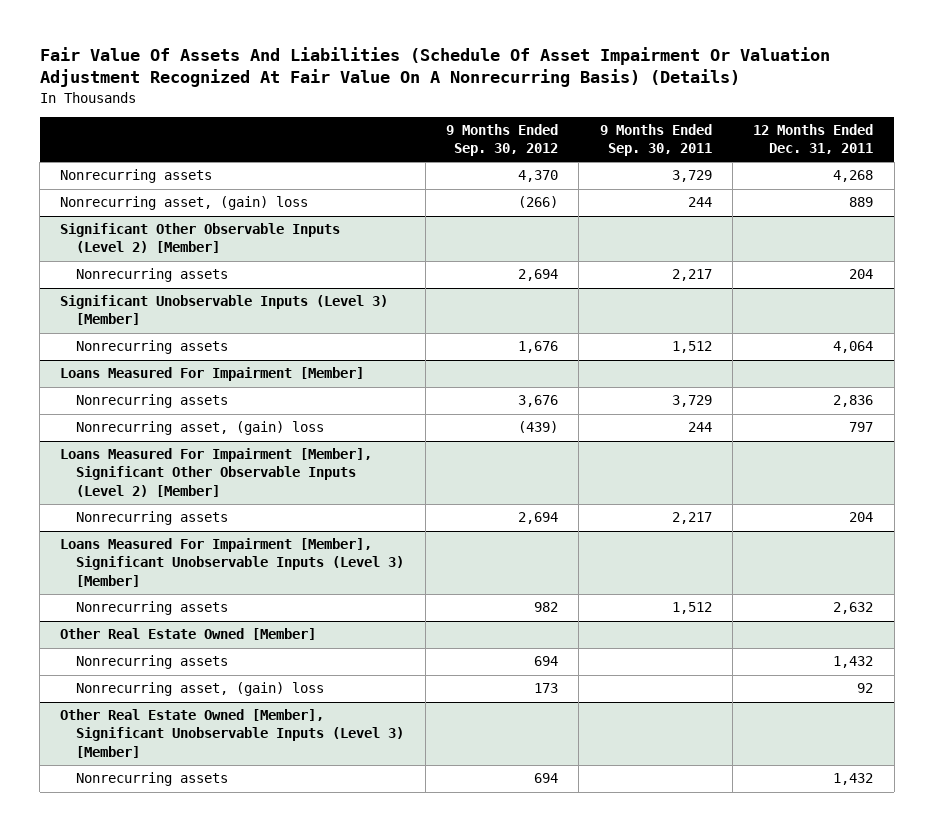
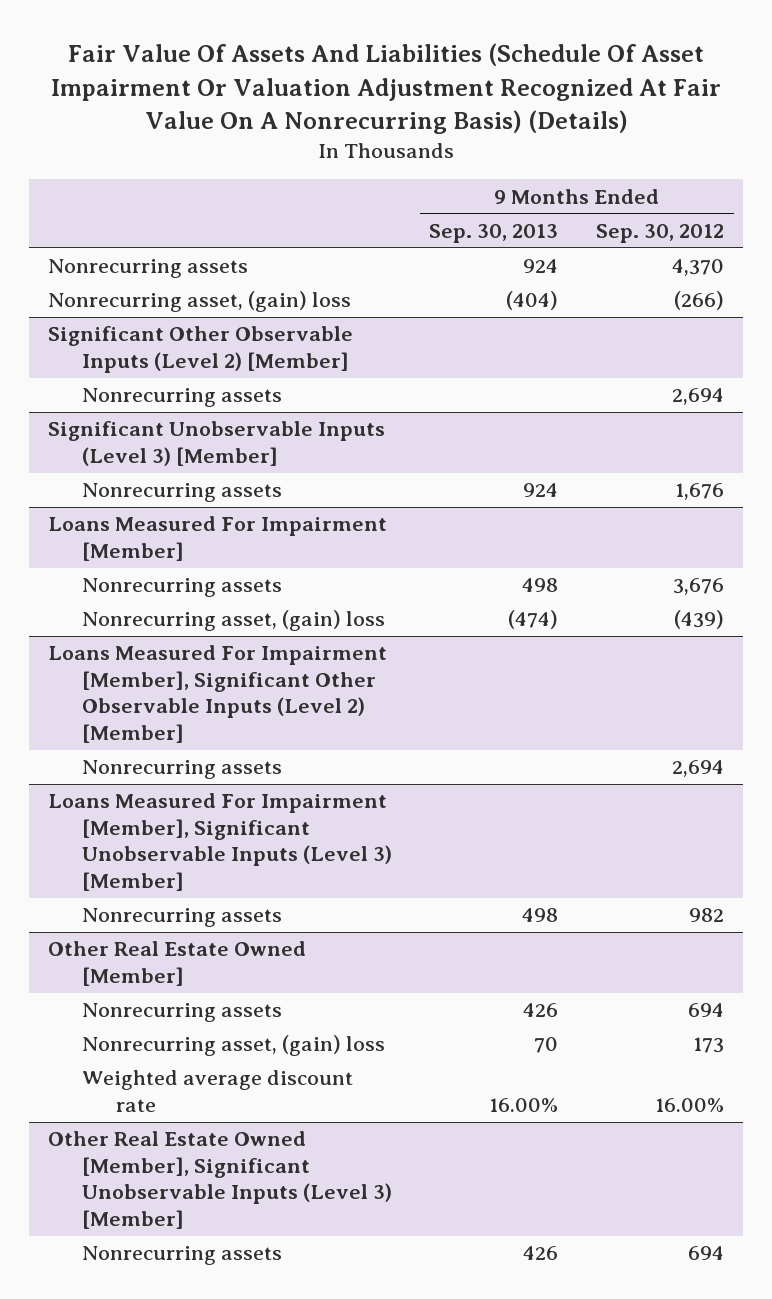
[599,124,712,157] 9 Months Ended Sep. 30, 2011 -> none
[753,124,874,155] 12 Months Ended Dec. 31, 2011 -> none
none -> [429,223,559,243] Sep. 30, 2013
none -> [81,1070,353,1112] Weighted average discount rate

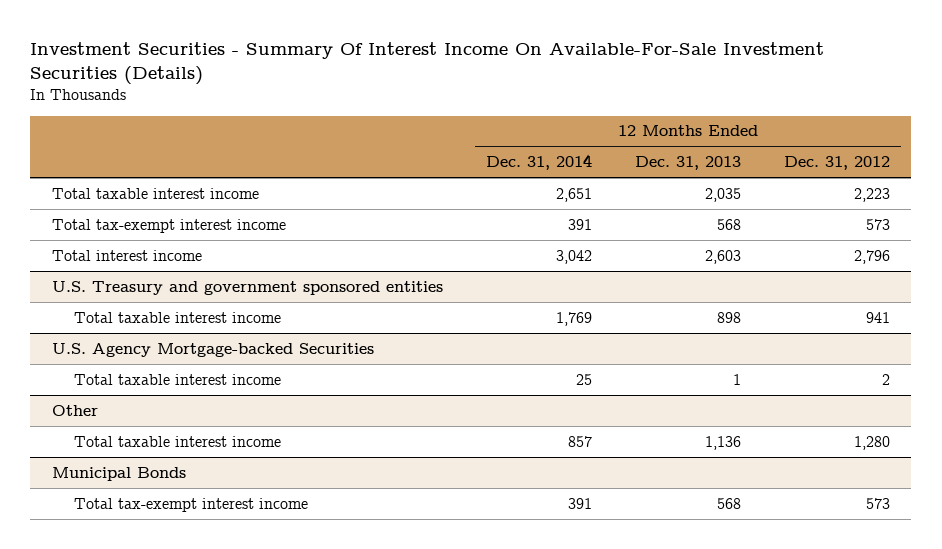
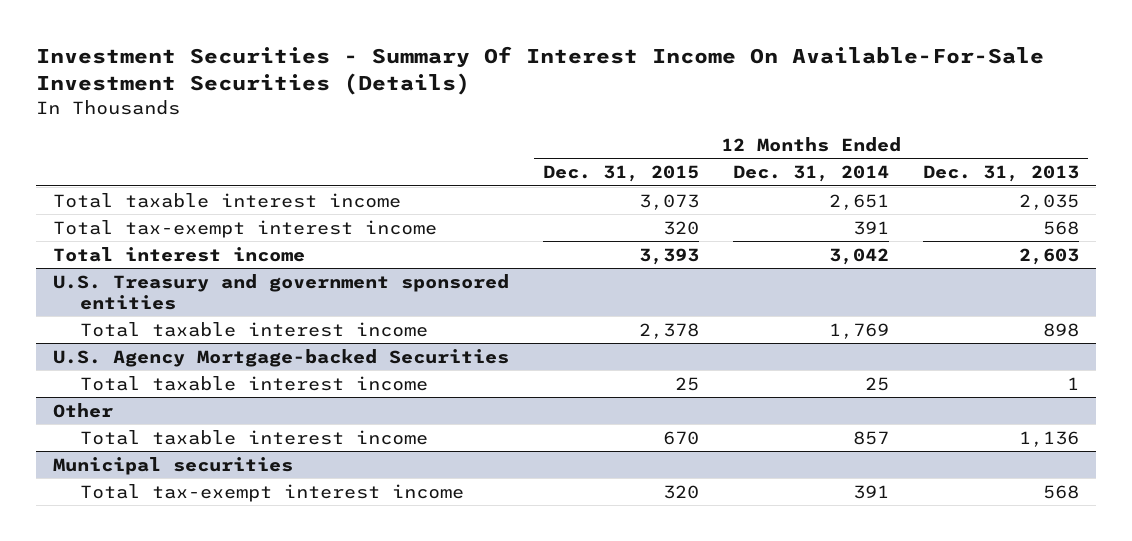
[783,156,890,171] Dec. 31, 2012 -> none
none -> [542,165,699,183] Dec. 31, 2015
[51,466,186,481] Municipal Bonds -> [52,456,293,475] Municipal securities

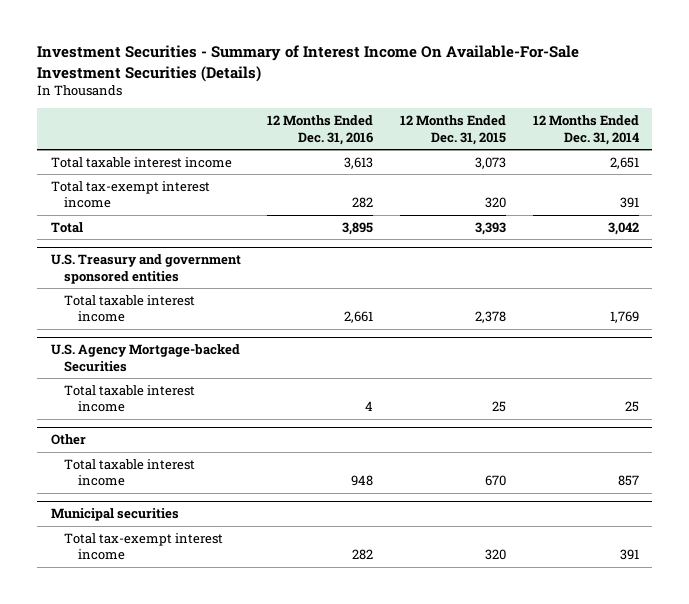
[35,46,1044,96] Investment Securities - Summary Of Interest Income On Available-For-Sale Investment Securities (Details) -> [37,45,580,82] Investment Securities - Summary of Interest Income On Available-For-Sale Investment Securities (Details)
[923,165,1080,183] Dec. 31, 2013 -> none
none -> [267,115,374,145] 12 Months Ended Dec. 31, 2016
[52,246,305,262] Total interest income -> [50,221,83,233] Total

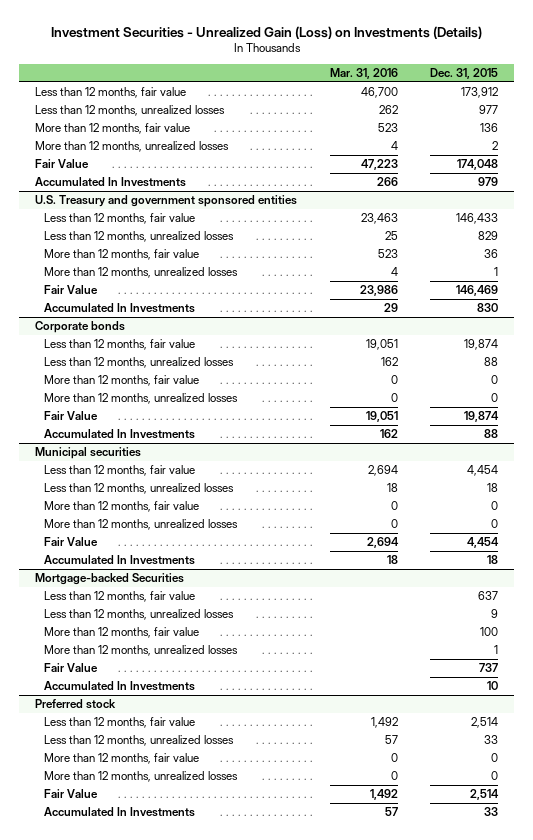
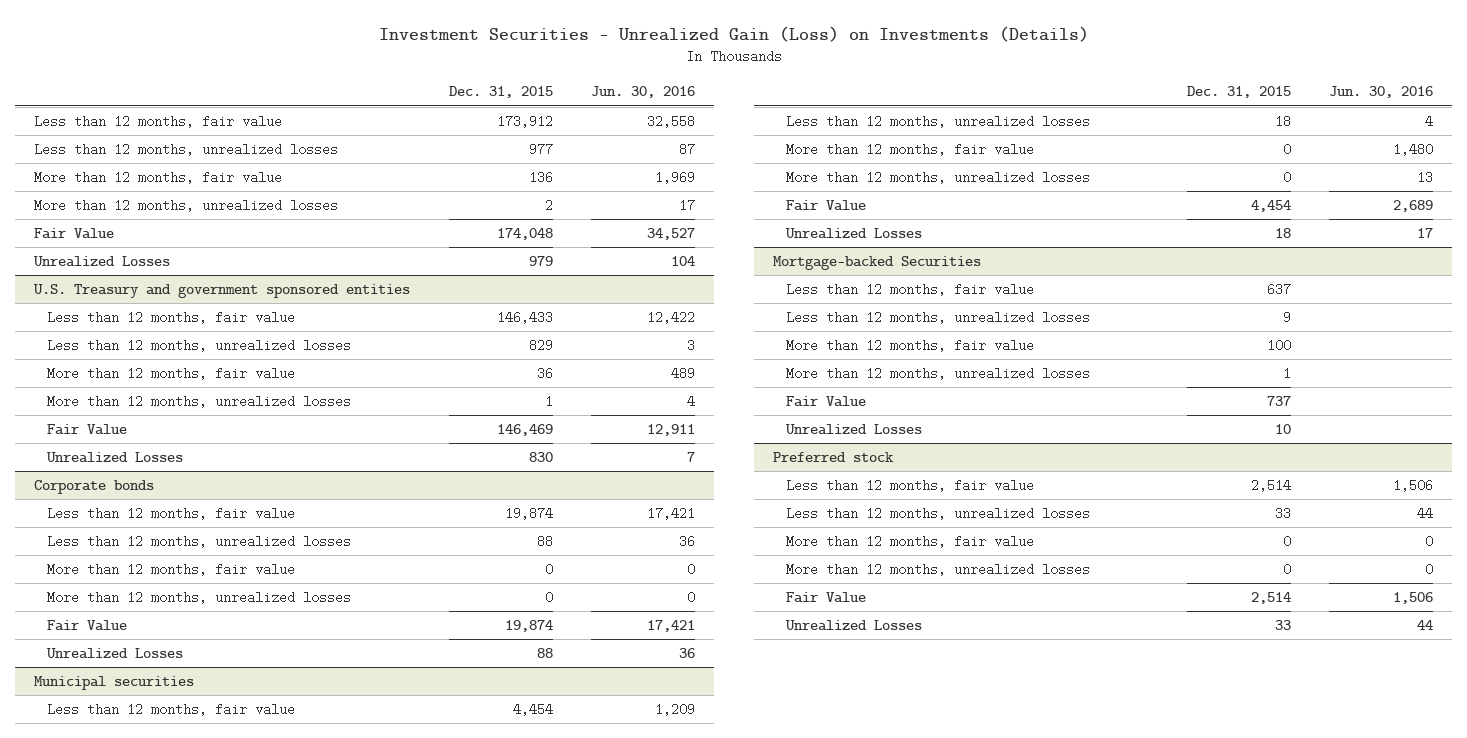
[329,68,398,80] Mar. 31, 2016 -> none
none -> [590,86,695,99] Jun. 30, 2016
[35,177,187,188] Accumulated In Investments -> [33,256,171,268] Unrealized Losses
[44,303,196,314] Accumulated In Investments -> [46,452,184,464] Unrealized Losses
[44,429,196,440] Accumulated In Investments -> [46,648,184,660] Unrealized Losses
[44,555,196,566] Accumulated In Investments -> [784,228,922,240] Unrealized Losses
[44,681,196,692] Accumulated In Investments -> [784,424,922,436] Unrealized Losses
[44,807,196,818] Accumulated In Investments -> [784,620,922,632] Unrealized Losses

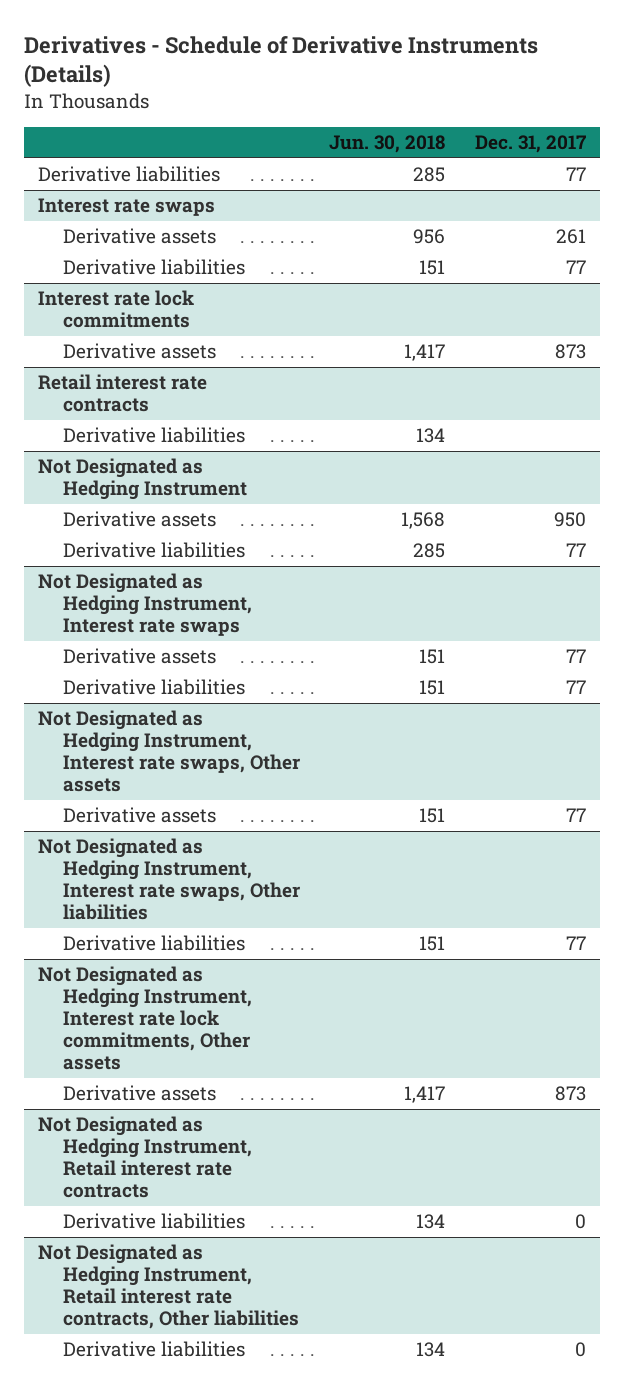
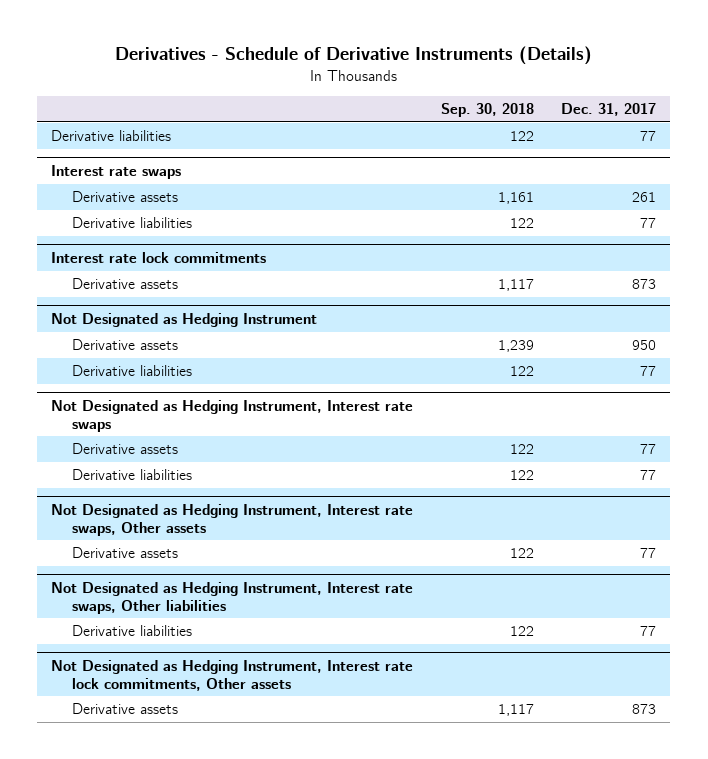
[329,134,446,153] Jun. 30, 2018 -> none
none -> [440,102,534,117] Sep. 30, 2018
[38,374,208,413] Retail interest rate contracts -> none
[63,427,246,444] Derivative liabilities -> none
[38,1116,253,1199] Not Designated as Hedging Instrument, Retail interest rate contracts -> none
[63,1213,246,1230] Derivative liabilities -> none
[38,1244,300,1330] Not Designated as Hedging Instrument, Retail interest rate contracts, Other liabilities -> none
[63,1341,246,1358] Derivative liabilities -> none

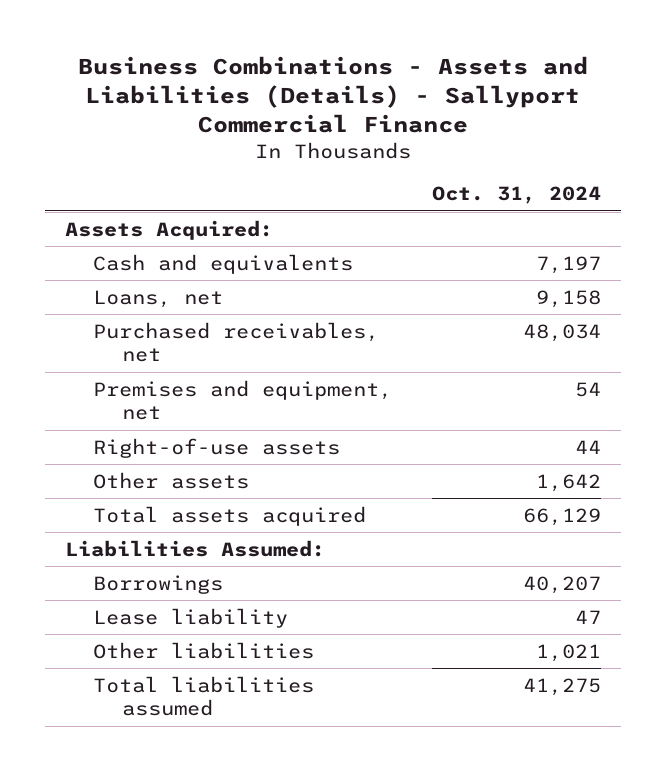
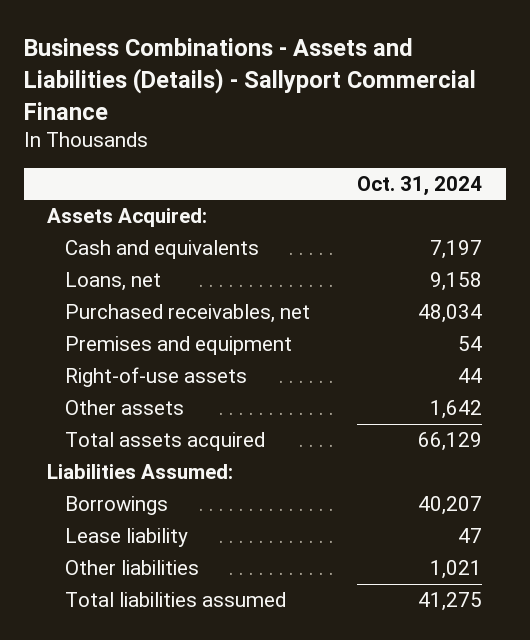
[93,379,393,421] Premises and equipment, net -> [65,336,293,356] Premises and equipment

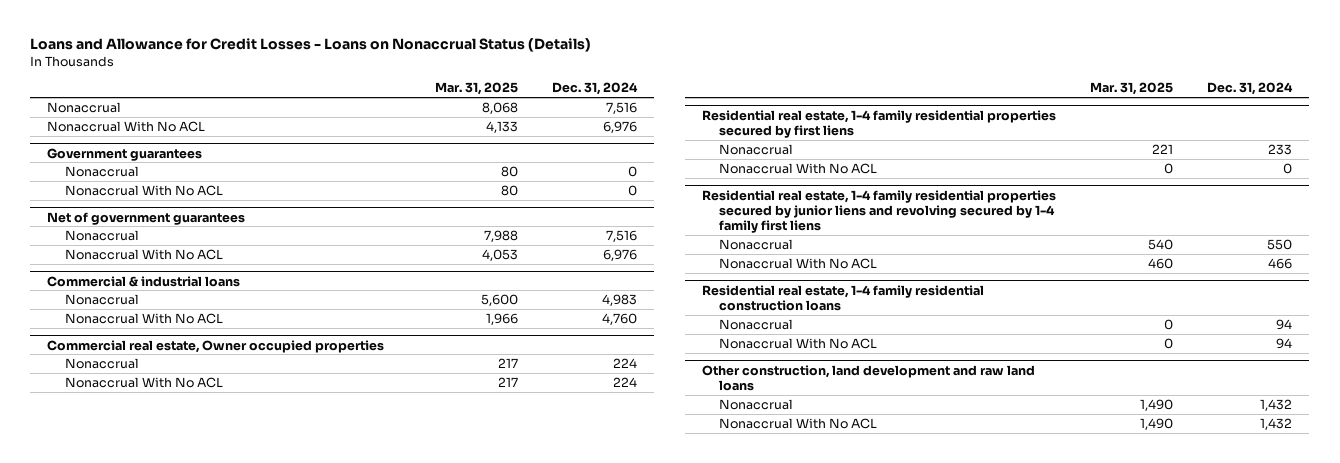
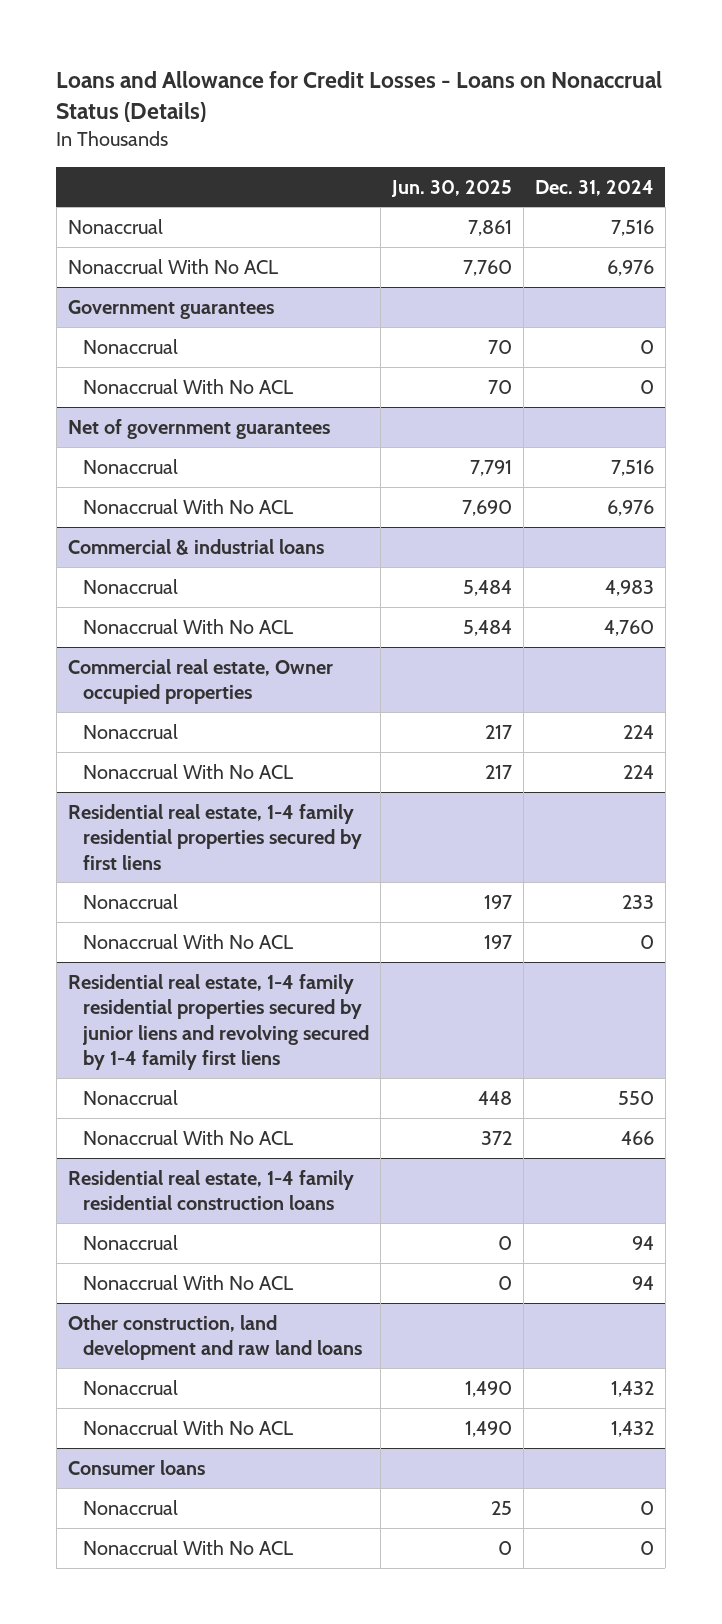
[435,82,519,96] Mar. 31, 2025 -> none
none -> [390,179,512,197] Jun. 30, 2025
none -> [67,1459,205,1475] Consumer loans
none -> [82,1499,178,1515] Nonaccrual
none -> [82,1539,293,1555] Nonaccrual With No ACL

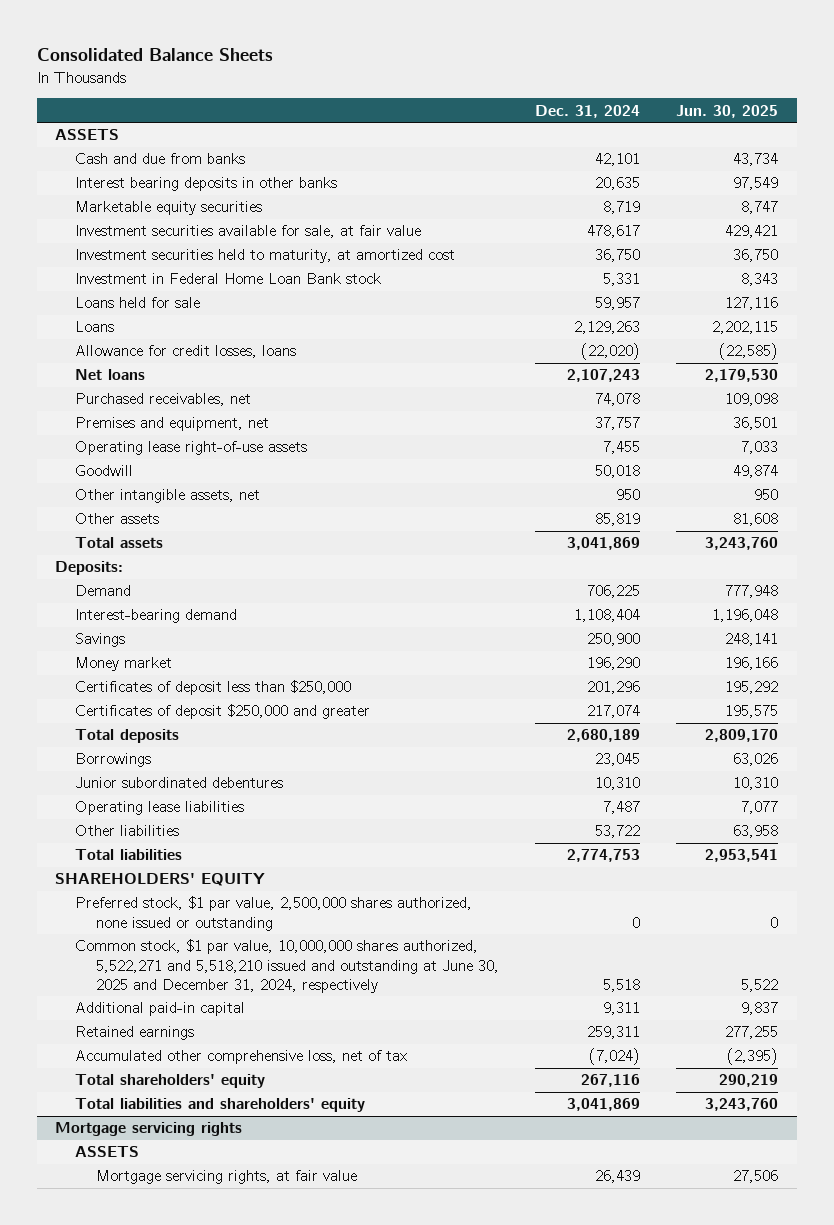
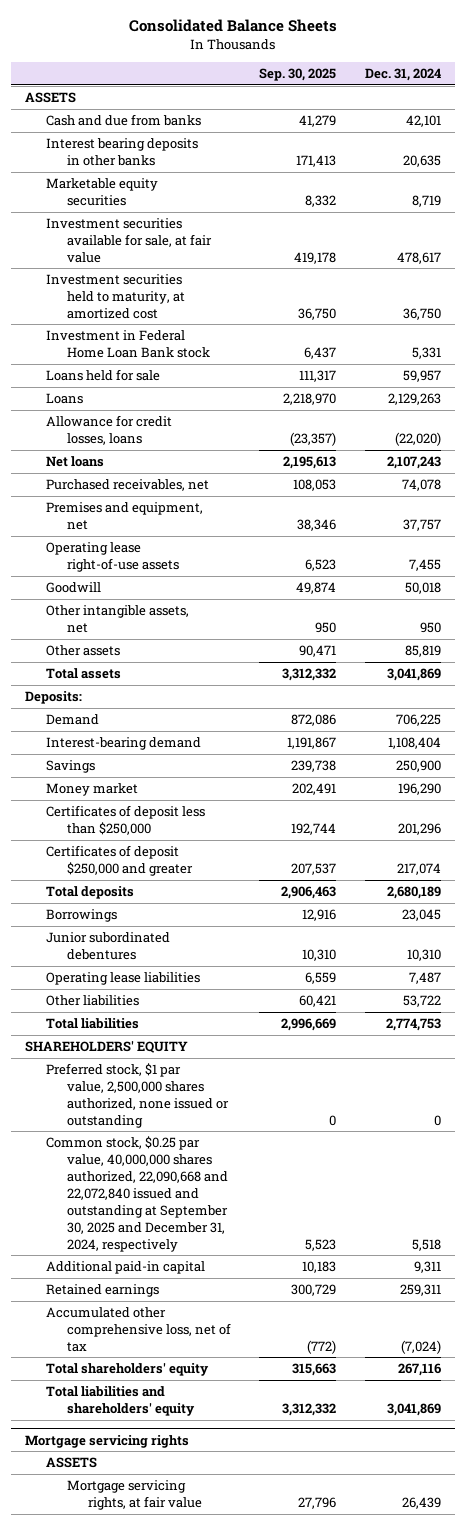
[676,104,779,118] Jun. 30, 2025 -> none
none -> [259,68,337,82] Sep. 30, 2025
[75,939,499,994] Common stock, $1 par value, 10,000,000 shares authorized, 5,522,271 and 5,518,210 issued and outstanding at June 30, 2025 and December 31, 2024, respectively -> [45,1136,228,1252] Common stock, $0.25 par value, 40,000,000 shares authorized, 22,090,668 and 22,072,840 issued and outstanding at September 30, 2025 and December 31, 2024, respectively

